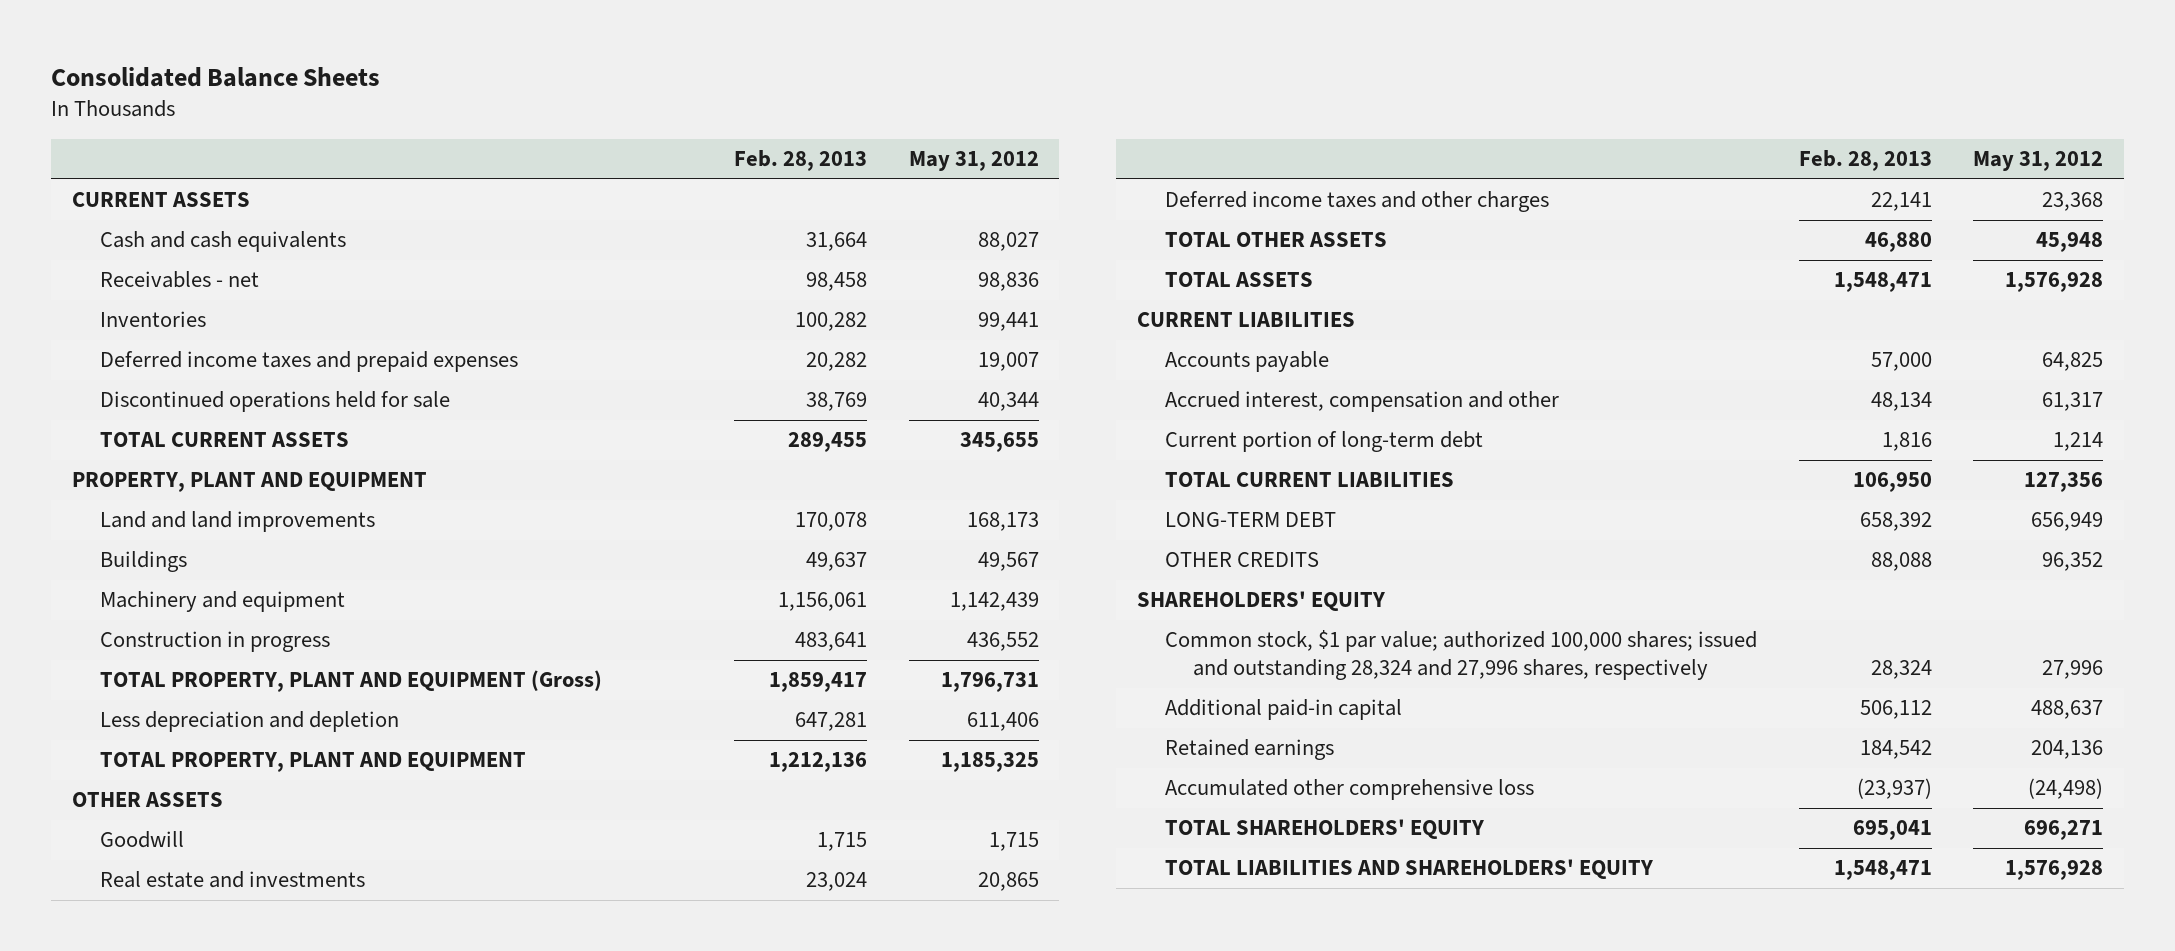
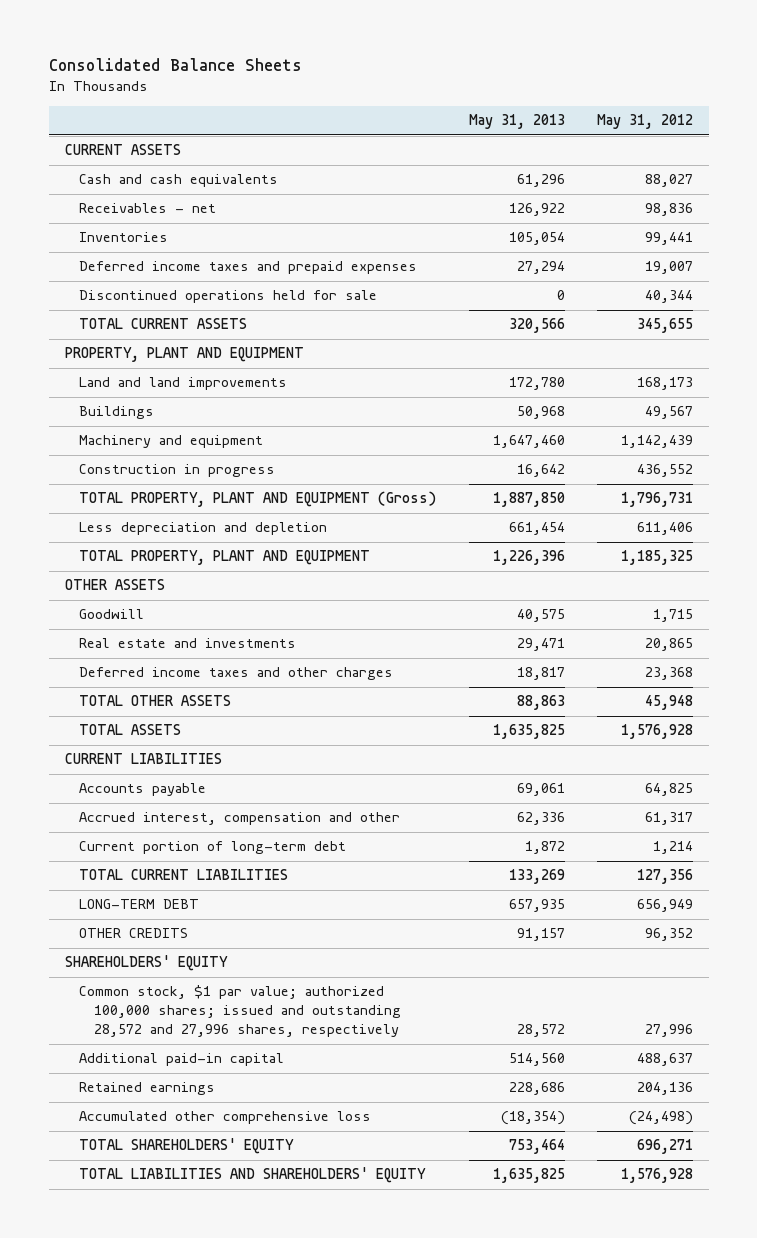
[733,150,867,172] Feb. 28, 2013 -> none
none -> [468,114,565,130] May 31, 2013
[1164,630,1757,681] Common stock, $1 par value; authorized 100,000 shares; issued and outstanding 28,324 and 27,996 shares, respectively -> [79,985,402,1038] Common stock, $1 par value; authorized 100,000 shares; issued and outstanding 28,572 and 27,996 shares, respectively

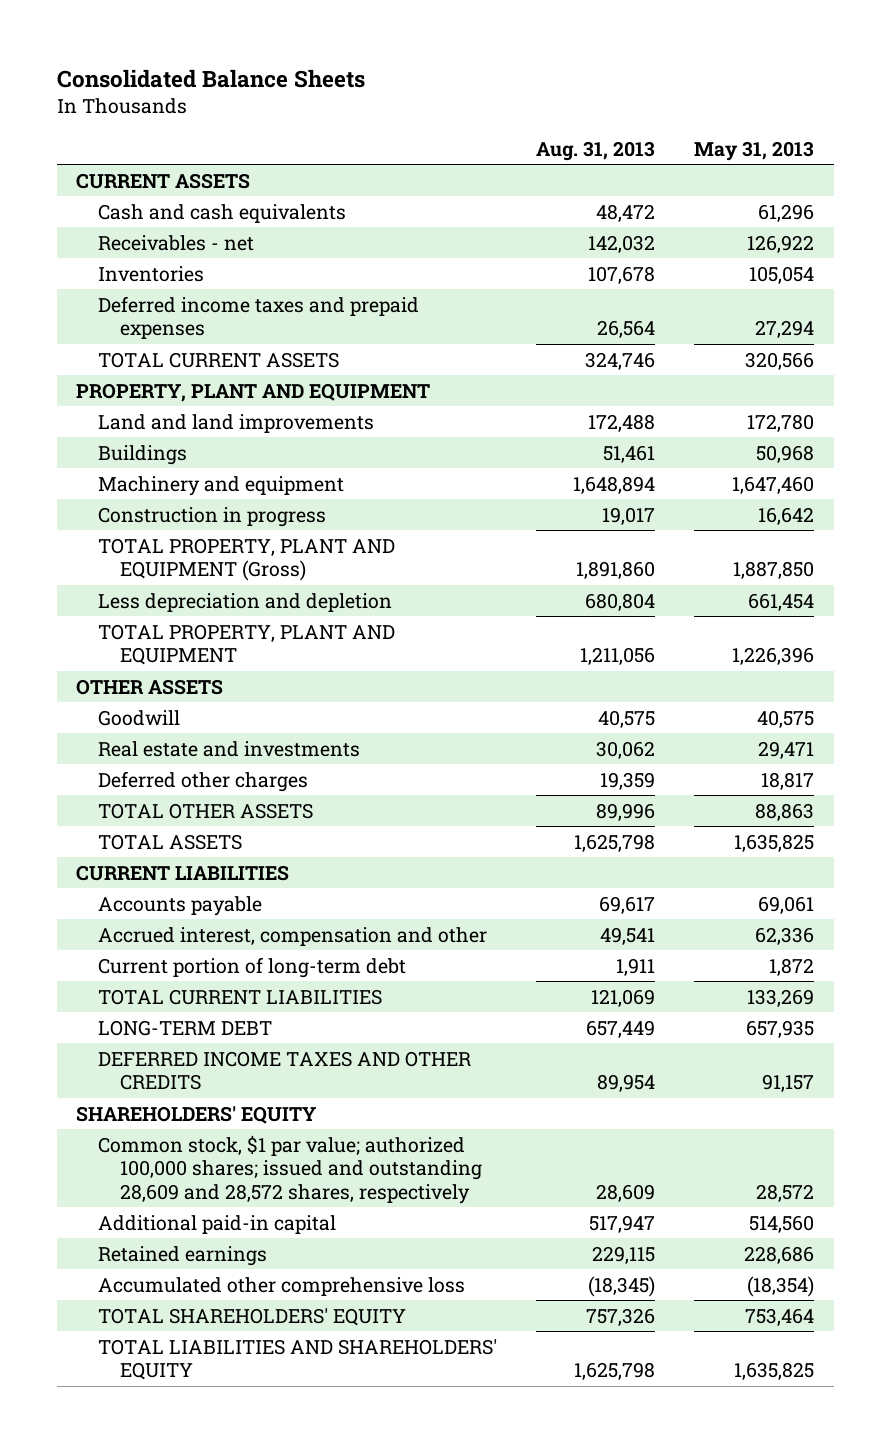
[596,114,693,130] May 31, 2012 -> none
none -> [536,140,656,161] Aug. 31, 2013
[79,290,378,304] Discontinued operations held for sale -> none
[79,667,394,681] Deferred income taxes and other charges -> [98,770,309,792] Deferred other charges
[79,928,189,939] OTHER CREDITS -> [98,1050,472,1091] DEFERRED INCOME TAXES AND OTHER CREDITS
[79,985,402,1038] Common stock, $1 par value; authorized 100,000 shares; issued and outstanding 28,572 and 27,996 shares, respectively -> [98,1134,483,1204] Common stock, $1 par value; authorized 100,000 shares; issued and outstanding 28,609 and 28,572 shares, respectively

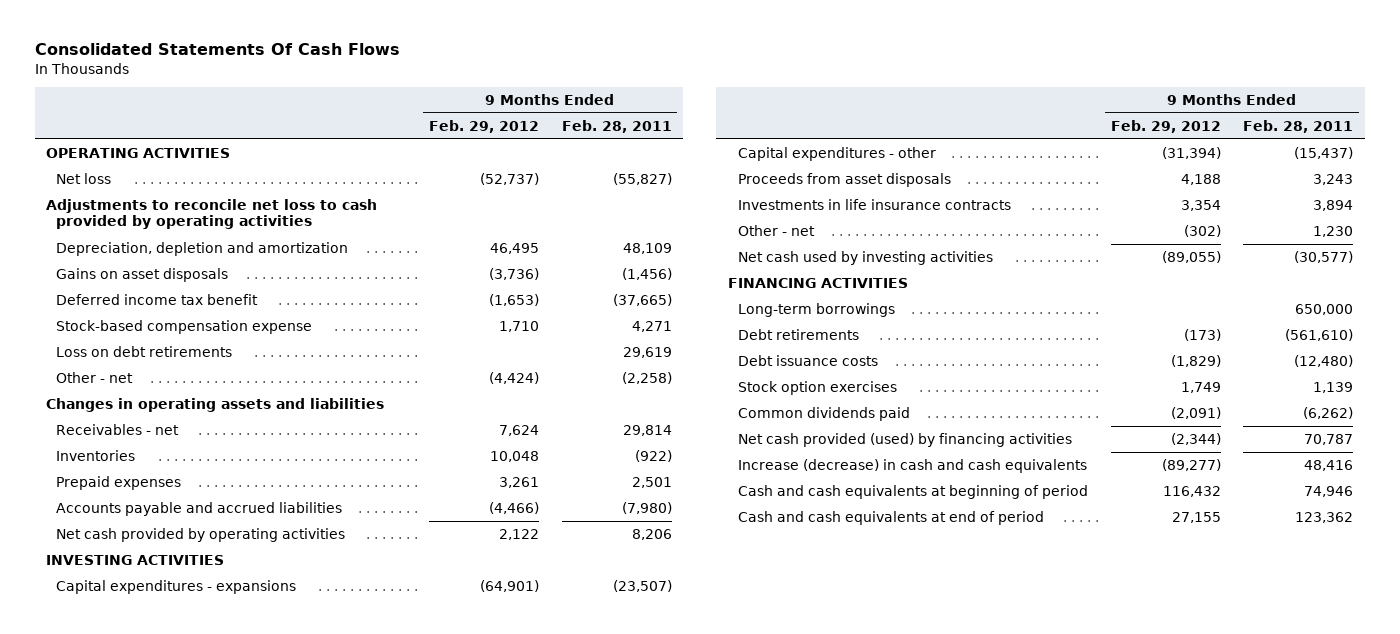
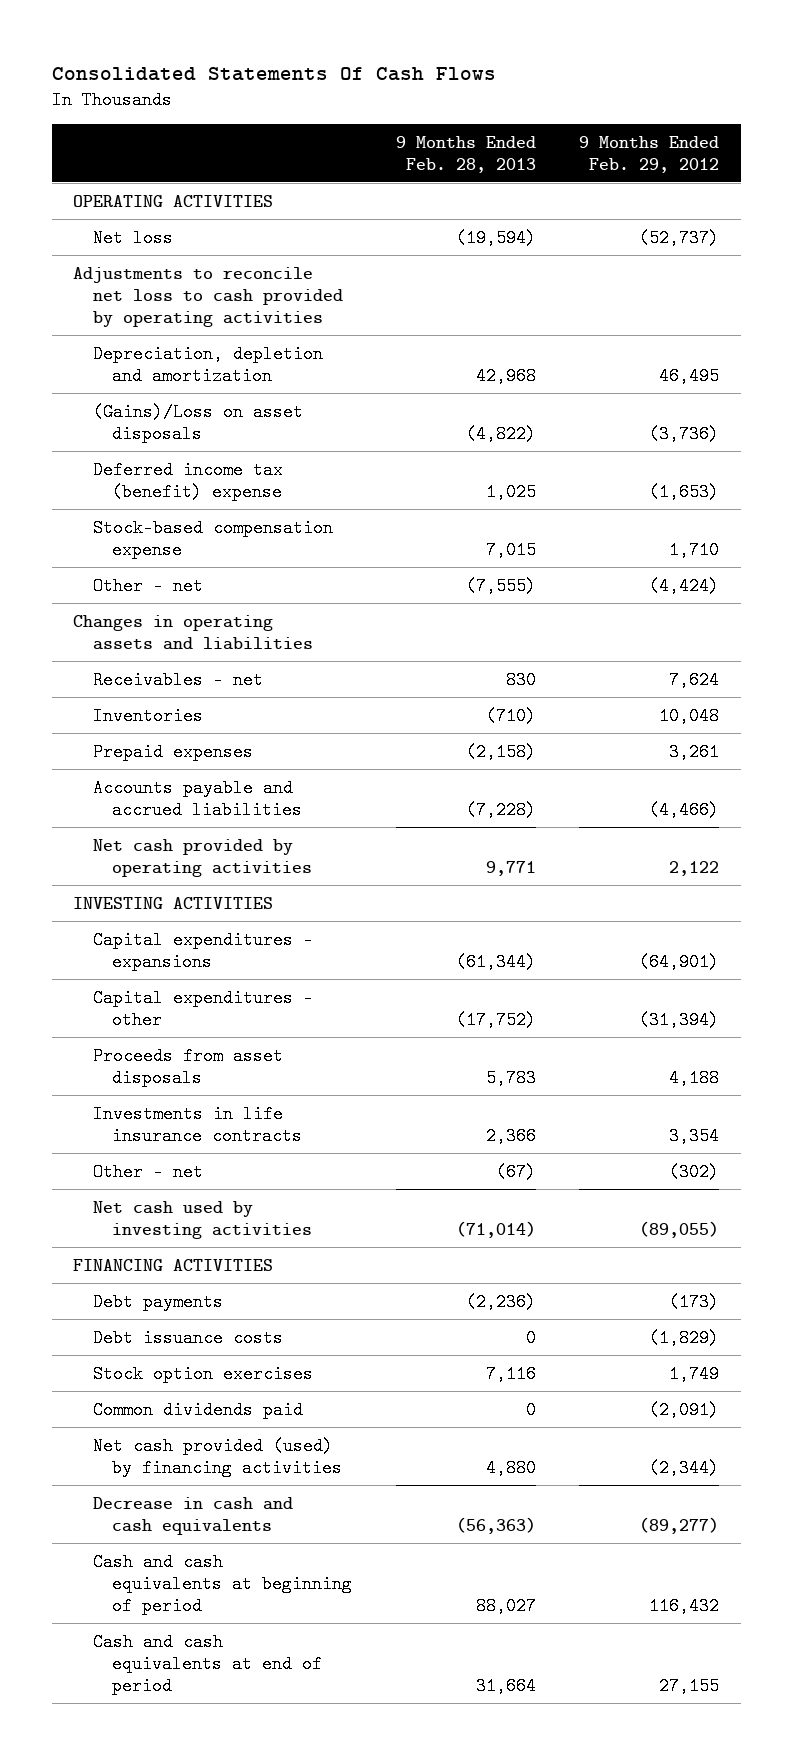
[561,119,672,133] Feb. 28, 2011 -> none
none -> [395,135,536,173] 9 Months Ended Feb. 28, 2013
[56,267,229,282] Gains on asset disposals -> [92,402,303,443] (Gains)/Loss on asset disposals
[56,293,259,305] Deferred income tax benefit -> [92,460,283,501] Deferred income tax (benefit) expense
[56,345,233,357] Loss on debt retirements -> none
[738,302,896,317] Long-term borrowings -> none
[738,328,860,340] Debt retirements -> [92,1292,223,1311] Debt payments
[738,458,1088,473] Increase (decrease) in cash and cash equivalents -> [92,1496,293,1535] Decrease in cash and cash equivalents

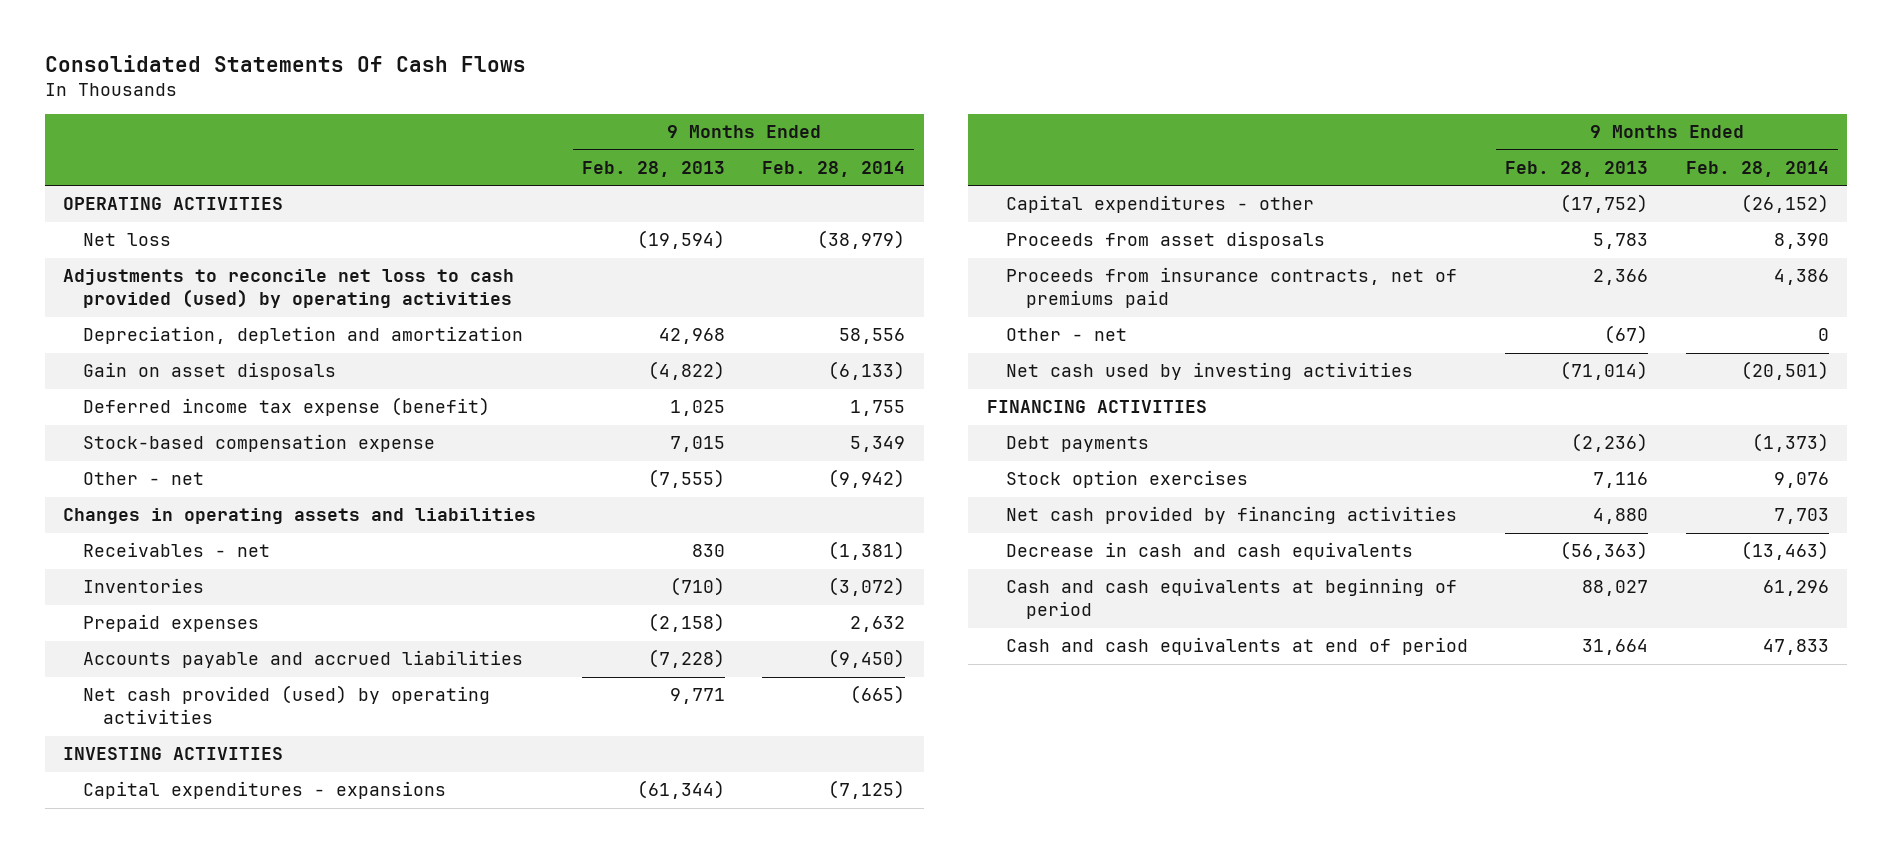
[579,135,720,173] 9 Months Ended Feb. 29, 2012 -> none
none -> [762,160,906,177] Feb. 28, 2014
[73,266,343,327] Adjustments to reconcile net loss to cash provided by operating activities -> [63,269,515,309] Adjustments to reconcile net loss to cash provided (used) by operating activities
[92,402,303,443] (Gains)/Loss on asset disposals -> [82,362,336,381] Gain on asset disposals
[92,460,283,501] Deferred income tax (benefit) expense -> [82,397,490,417] Deferred income tax expense (benefit)
[92,838,313,877] Net cash provided by operating activities -> [82,685,490,725] Net cash provided (used) by operating activities
[92,1104,303,1145] Investments in life insurance contracts -> [1006,267,1458,309] Proceeds from insurance contracts, net of premiums paid
[92,1328,283,1347] Debt issuance costs -> none
[92,1400,303,1419] Common dividends paid -> none
[92,1436,343,1477] Net cash provided (used) by financing activities -> [1006,506,1458,525] Net cash provided by financing activities

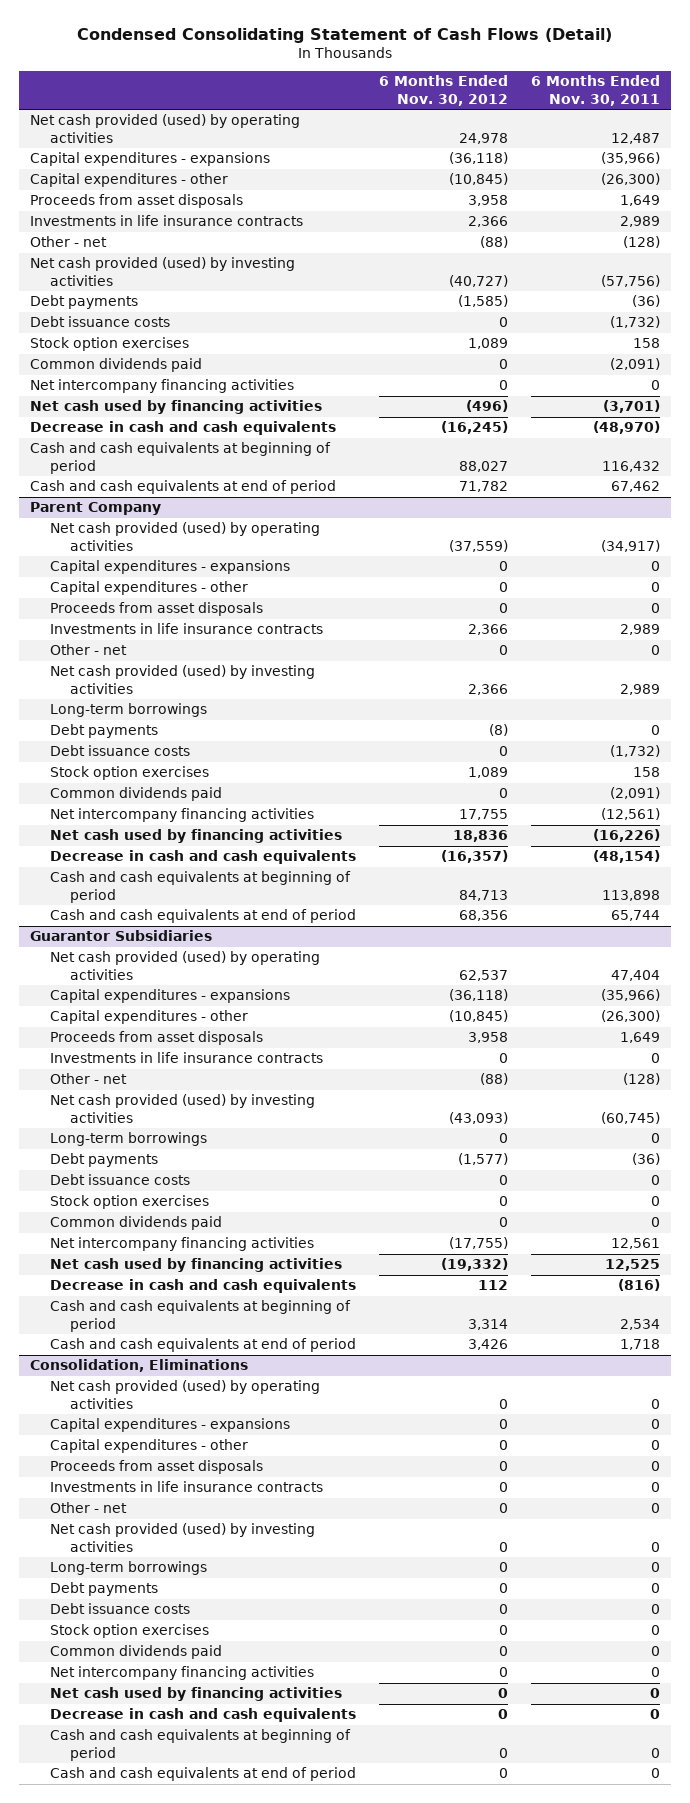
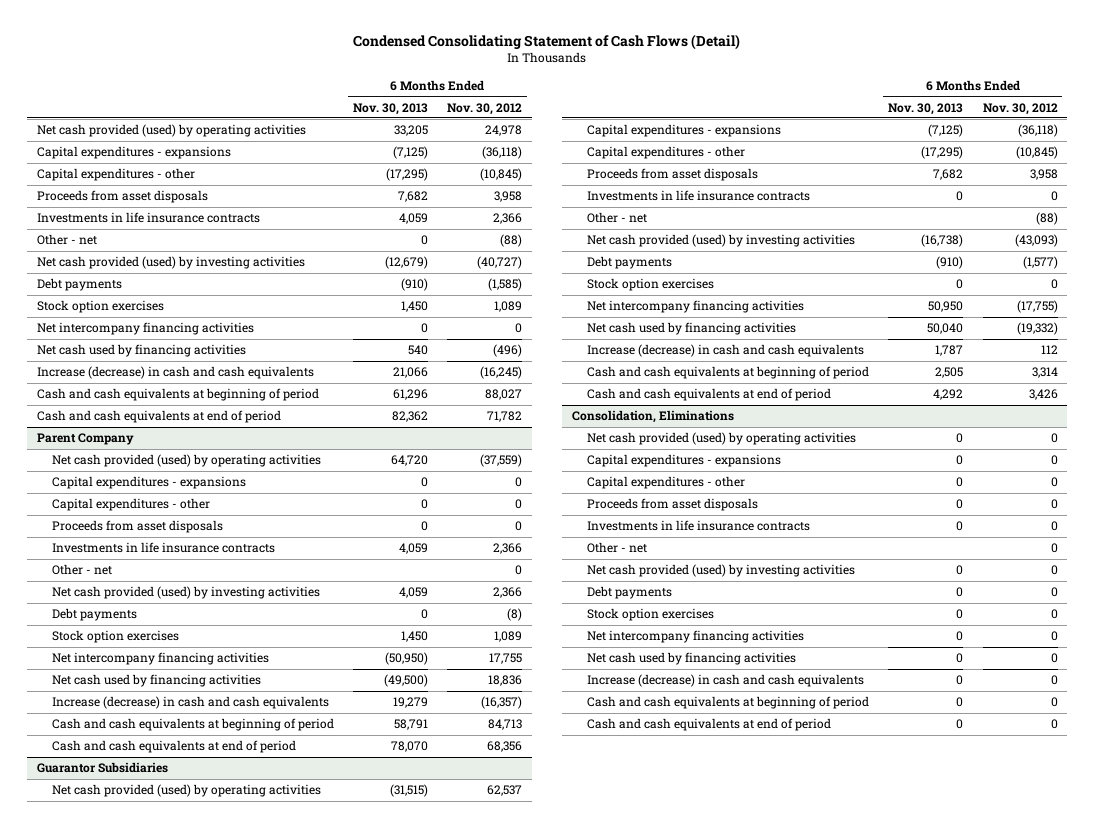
[530,75,660,106] 6 Months Ended Nov. 30, 2011 -> none
none -> [352,102,428,115] Nov. 30, 2013
[30,316,171,328] Debt issuance costs -> none
[30,358,203,373] Common dividends paid -> none
[30,421,337,436] Decrease in cash and cash equivalents -> [36,366,314,380] Increase (decrease) in cash and cash equivalents
[50,703,208,718] Long-term borrowings -> none
[50,745,191,757] Debt issuance costs -> none
[50,787,223,802] Common dividends paid -> none
[50,850,357,865] Decrease in cash and cash equivalents -> [51,696,329,710] Increase (decrease) in cash and cash equivalents
[50,1132,208,1147] Long-term borrowings -> none
[50,1174,191,1186] Debt issuance costs -> none
[50,1216,223,1231] Common dividends paid -> none
[50,1279,357,1294] Decrease in cash and cash equivalents -> [586,344,864,358] Increase (decrease) in cash and cash equivalents
[50,1561,208,1576] Long-term borrowings -> none
[50,1603,191,1615] Debt issuance costs -> none
[50,1645,223,1660] Common dividends paid -> none
[50,1708,357,1723] Decrease in cash and cash equivalents -> [586,674,864,688] Increase (decrease) in cash and cash equivalents

